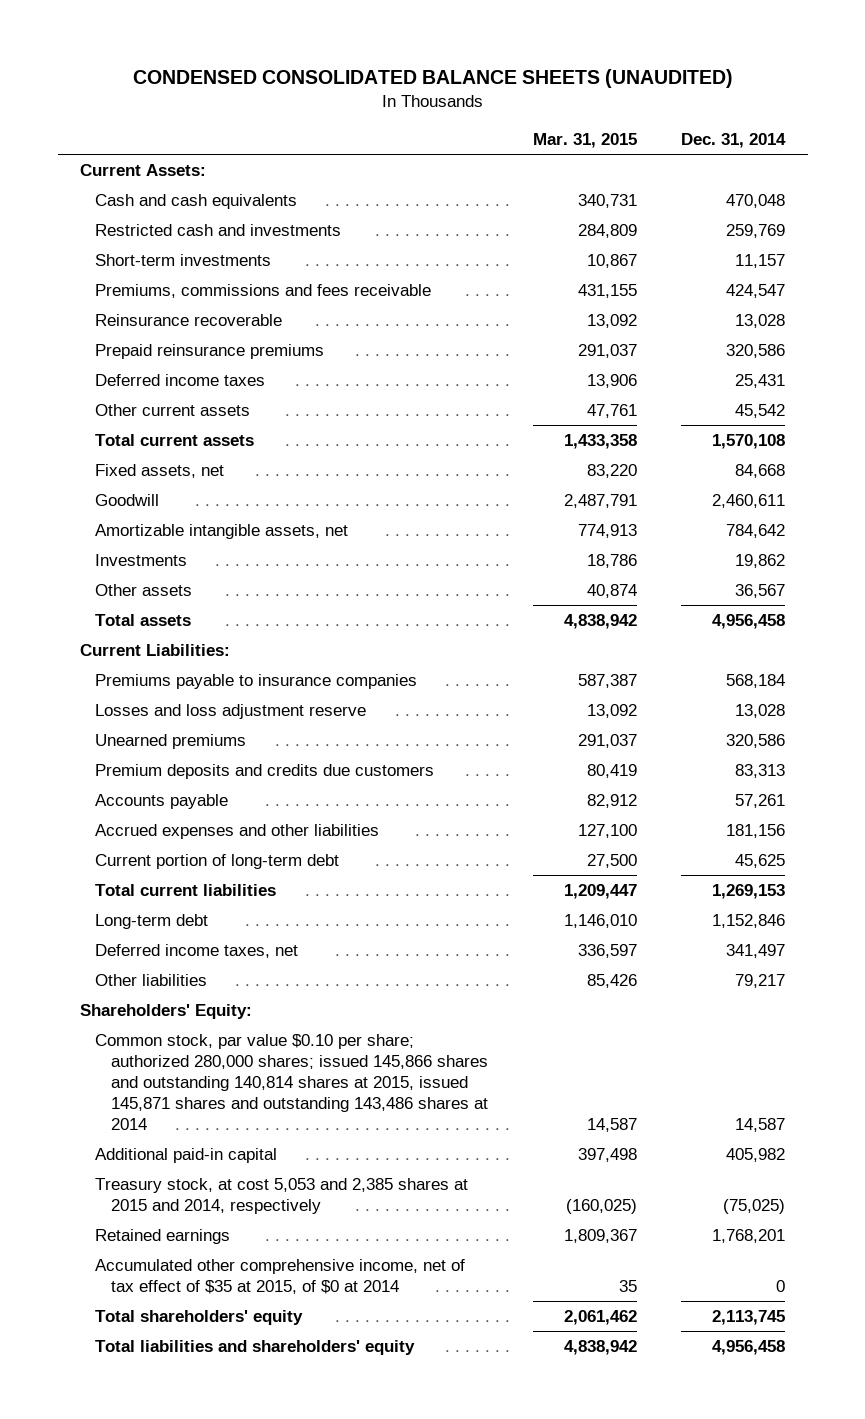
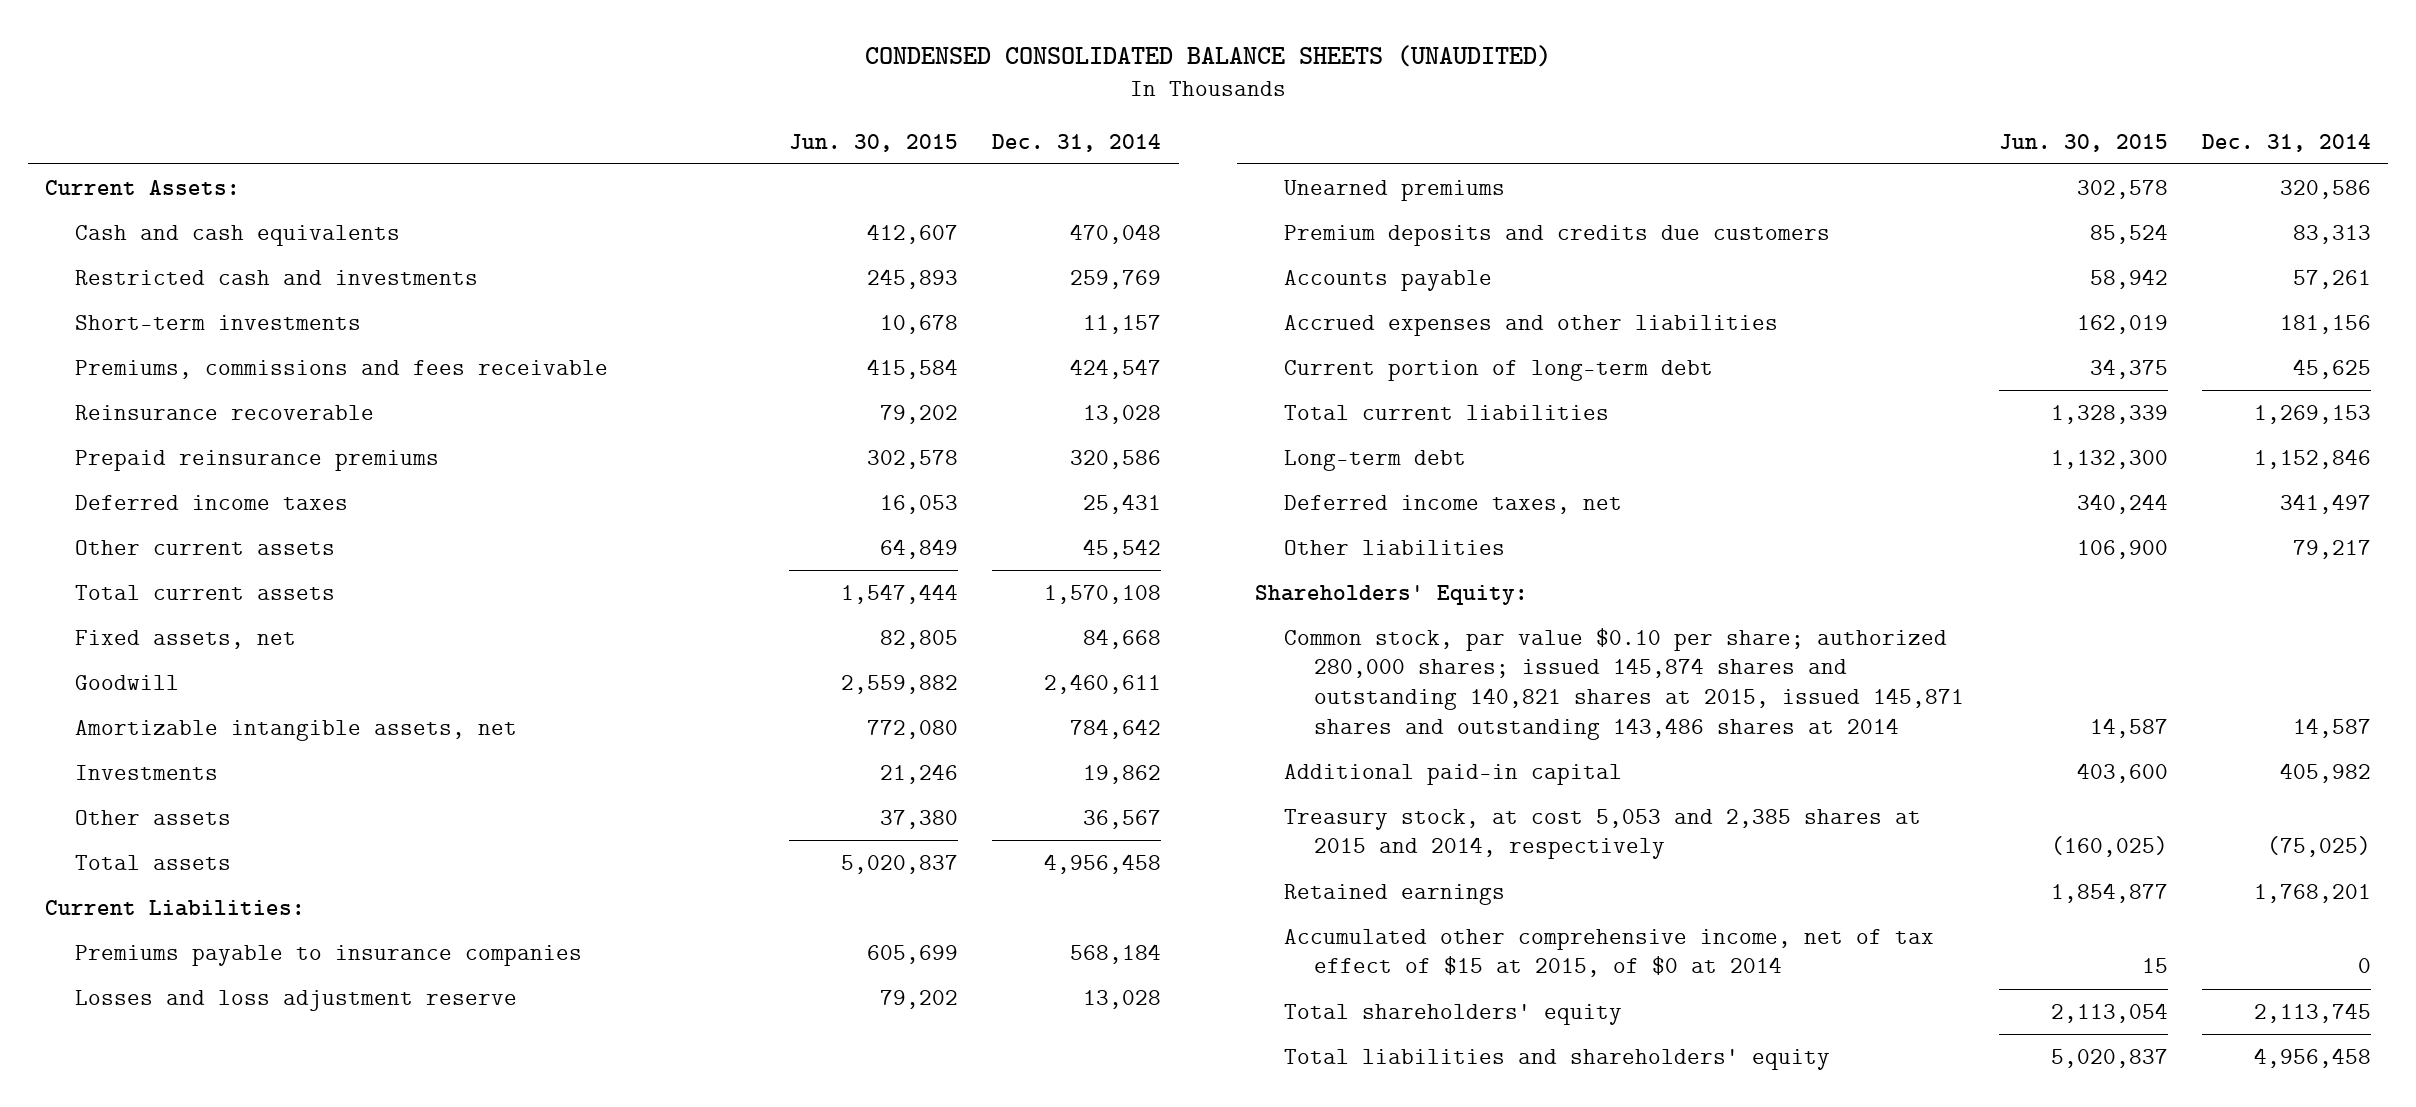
[532,132,637,148] Mar. 31, 2015 -> none
none -> [788,133,958,152] Jun. 30, 2015
[95,1033,488,1130] Common stock, par value $0.10 per share; authorized 280,000 shares; issued 145,866 shares and outstanding 140,814 shares at 2015, issued 145,871 shares and outstanding 143,486 shares at 2014 -> [1284,627,1964,740] Common stock, par value $0.10 per share; authorized 280,000 shares; issued 145,874 shares and outstanding 140,821 shares at 2015, issued 145,871 shares and outstanding 143,486 shares at 2014
[95,1258,466,1294] Accumulated other comprehensive income, net of tax effect of $35 at 2015, of $0 at 2014 -> [1284,928,1935,978] Accumulated other comprehensive income, net of tax effect of $15 at 2015, of $0 at 2014

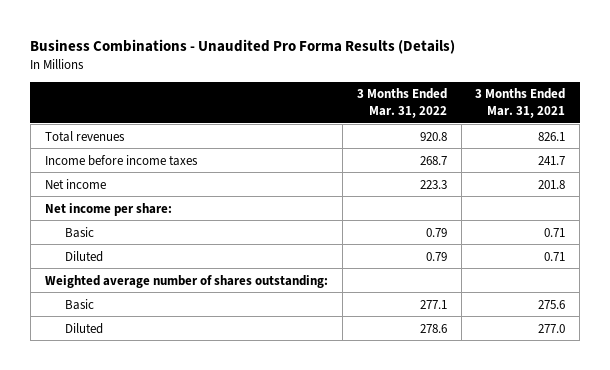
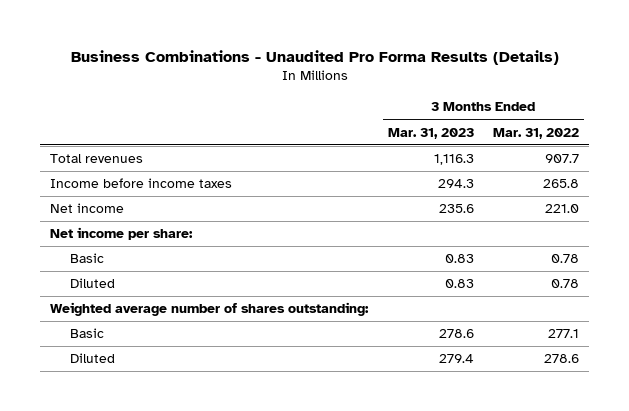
[475,88,566,118] 3 Months Ended Mar. 31, 2021 -> none
none -> [387,127,474,139] Mar. 31, 2023
[419,131,447,141] 920.8 -> [545,154,580,164] 907.7
[419,155,447,165] 268.7 -> [543,179,580,189] 265.8
[419,179,447,189] 223.3 -> [545,204,580,214] 221.0
[425,227,447,237] 0.79 -> [551,254,580,264] 0.78
[425,251,447,261] 0.79 -> [551,279,580,289] 0.78

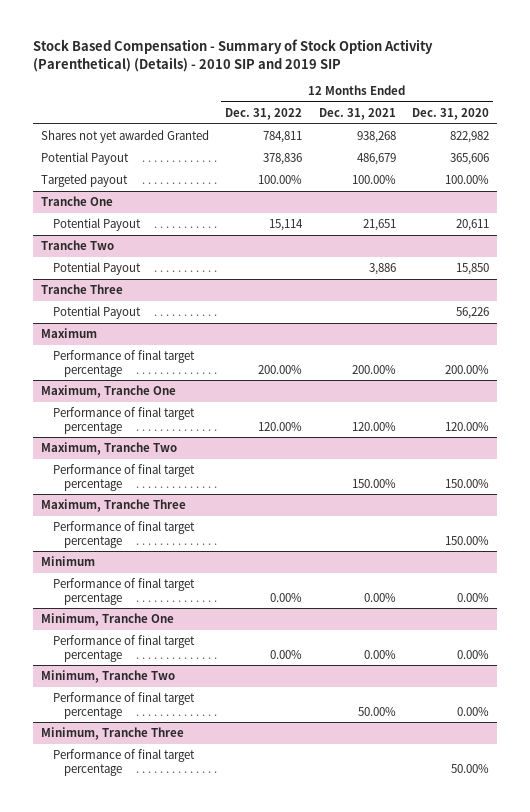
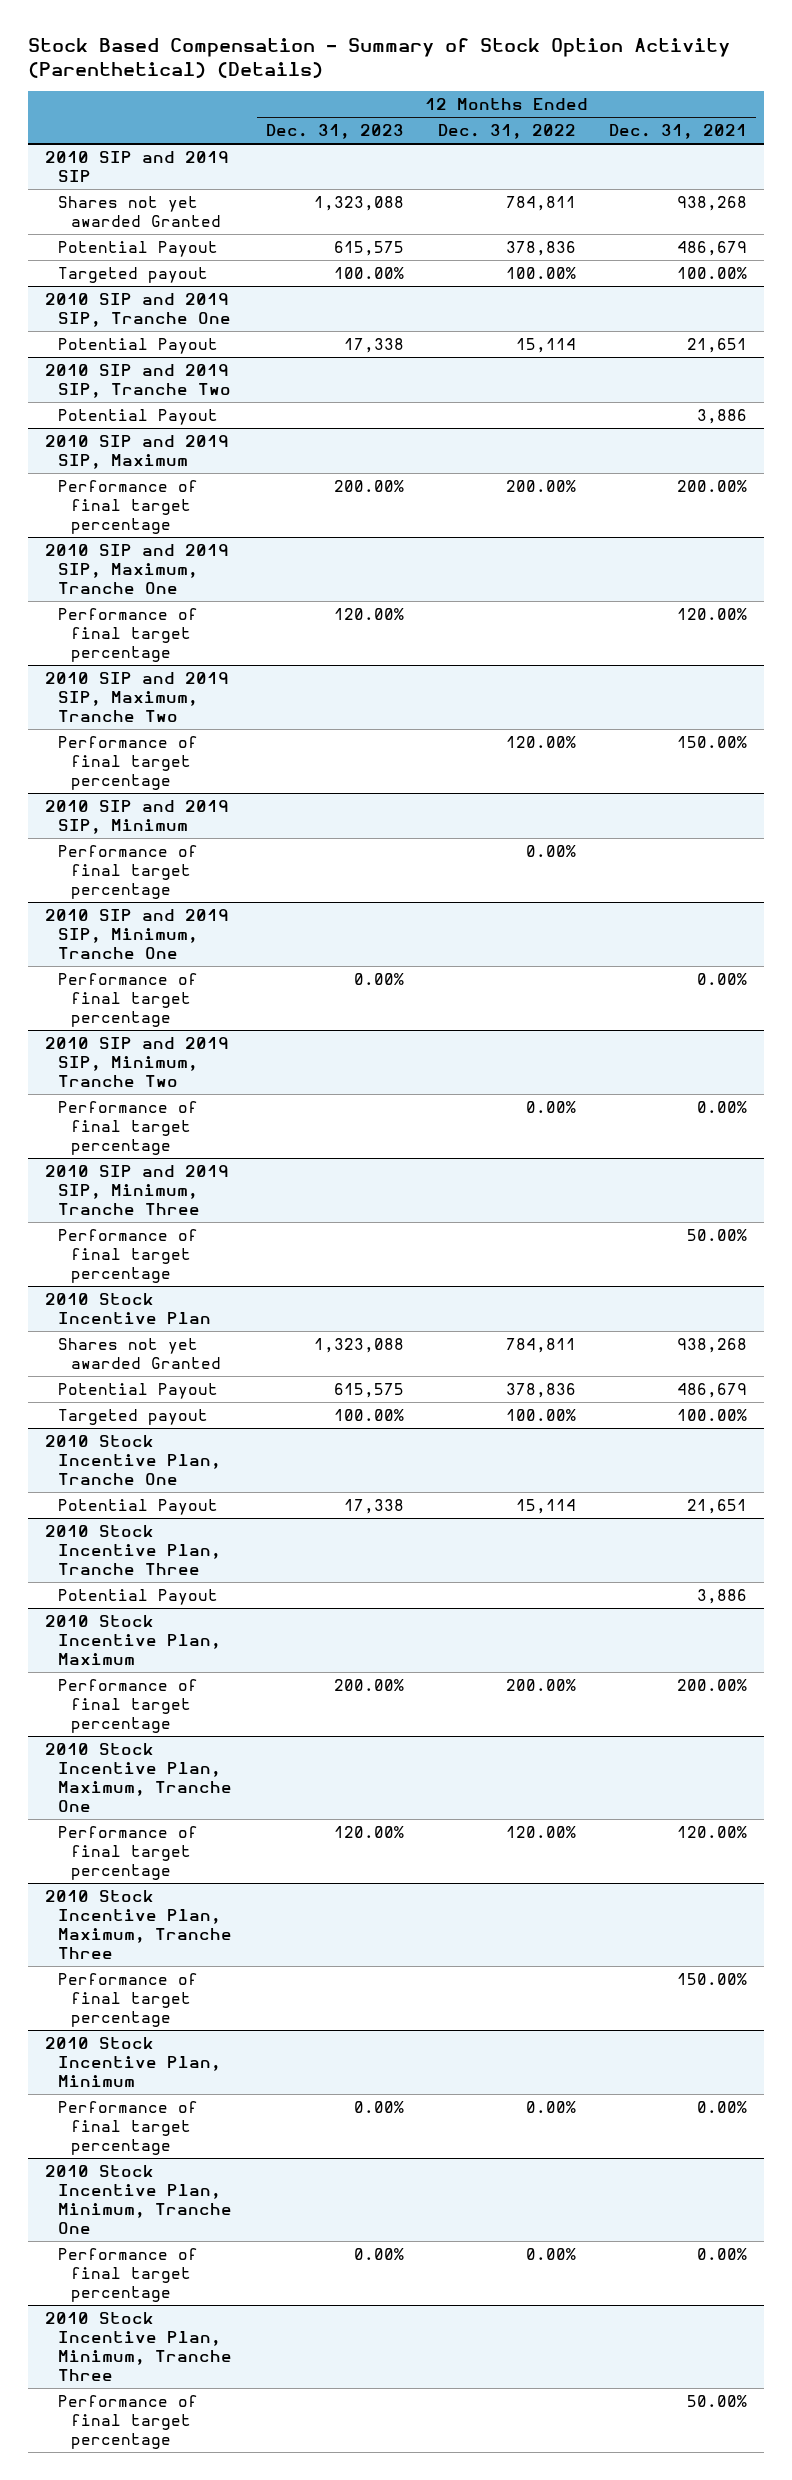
[32,38,433,72] Stock Based Compensation - Summary of Stock Option Activity (Parenthetical) (Details) - 2010 SIP and 2019 SIP -> [27,37,730,78] Stock Based Compensation - Summary of Stock Option Activity (Parenthetical) (Details)
[411,108,489,121] Dec. 31, 2020 -> none
none -> [265,124,404,140] Dec. 31, 2023
none -> [44,150,229,183] 2010 SIP and 2019 SIP
[41,196,114,207] Tranche One -> none
none -> [44,292,231,328] 2010 SIP and 2019 SIP, Tranche One
[41,240,115,251] Tranche Two -> none
none -> [44,363,231,399] 2010 SIP and 2019 SIP, Tranche Two
[41,284,124,295] Tranche Three -> none
[52,306,141,320] Potential Payout -> none
[41,328,98,339] Maximum -> none
none -> [44,434,229,470] 2010 SIP and 2019 SIP, Maximum
[41,385,177,399] Maximum, Tranche One -> none
none -> [44,543,229,595] 2010 SIP and 2019 SIP, Maximum, Tranche One
none -> [57,607,198,663] Performance of final target percentage
none -> [44,671,229,723] 2010 SIP and 2019 SIP, Maximum, Tranche Two
none -> [57,735,198,791] Performance of final target percentage
none -> [44,799,229,835] 2010 SIP and 2019 SIP, Minimum
none -> [57,844,198,900] Performance of final target percentage
none -> [44,908,229,960] 2010 SIP and 2019 SIP, Minimum, Tranche One
none -> [57,972,198,1028] Performance of final target percentage
none -> [44,1036,229,1088] 2010 SIP and 2019 SIP, Minimum, Tranche Two
none -> [57,1100,198,1156] Performance of final target percentage
none -> [44,1164,229,1216] 2010 SIP and 2019 SIP, Minimum, Tranche Three
none -> [57,1228,198,1284] Performance of final target percentage
none -> [44,1292,211,1325] 2010 Stock Incentive Plan
none -> [57,1337,221,1370] Shares not yet awarded Granted
none -> [57,1382,218,1399] Potential Payout
none -> [57,1408,208,1425] Targeted payout
none -> [44,1434,221,1486] 2010 Stock Incentive Plan, Tranche One
none -> [57,1498,218,1515] Potential Payout
none -> [44,1524,221,1576] 2010 Stock Incentive Plan, Tranche Three
none -> [57,1588,218,1605] Potential Payout
none -> [44,1614,221,1666] 2010 Stock Incentive Plan, Maximum
none -> [57,1678,198,1734] Performance of final target percentage
none -> [44,1742,232,1813] 2010 Stock Incentive Plan, Maximum, Tranche One
[41,442,178,456] Maximum, Tranche Two -> none
none -> [44,1889,232,1960] 2010 Stock Incentive Plan, Maximum, Tranche Three
[41,499,187,513] Maximum, Tranche Three -> none
[52,521,195,548] Performance of final target percentage -> none
[41,556,96,567] Minimum -> none
none -> [44,2036,221,2088] 2010 Stock Incentive Plan, Minimum
[41,613,175,627] Minimum, Tranche One -> none
none -> [44,2164,232,2235] 2010 Stock Incentive Plan, Minimum, Tranche One
[41,670,176,684] Minimum, Tranche Two -> none
none -> [44,2311,232,2382] 2010 Stock Incentive Plan, Minimum, Tranche Three
[41,727,185,741] Minimum, Tranche Three -> none
[52,749,195,776] Performance of final target percentage -> none

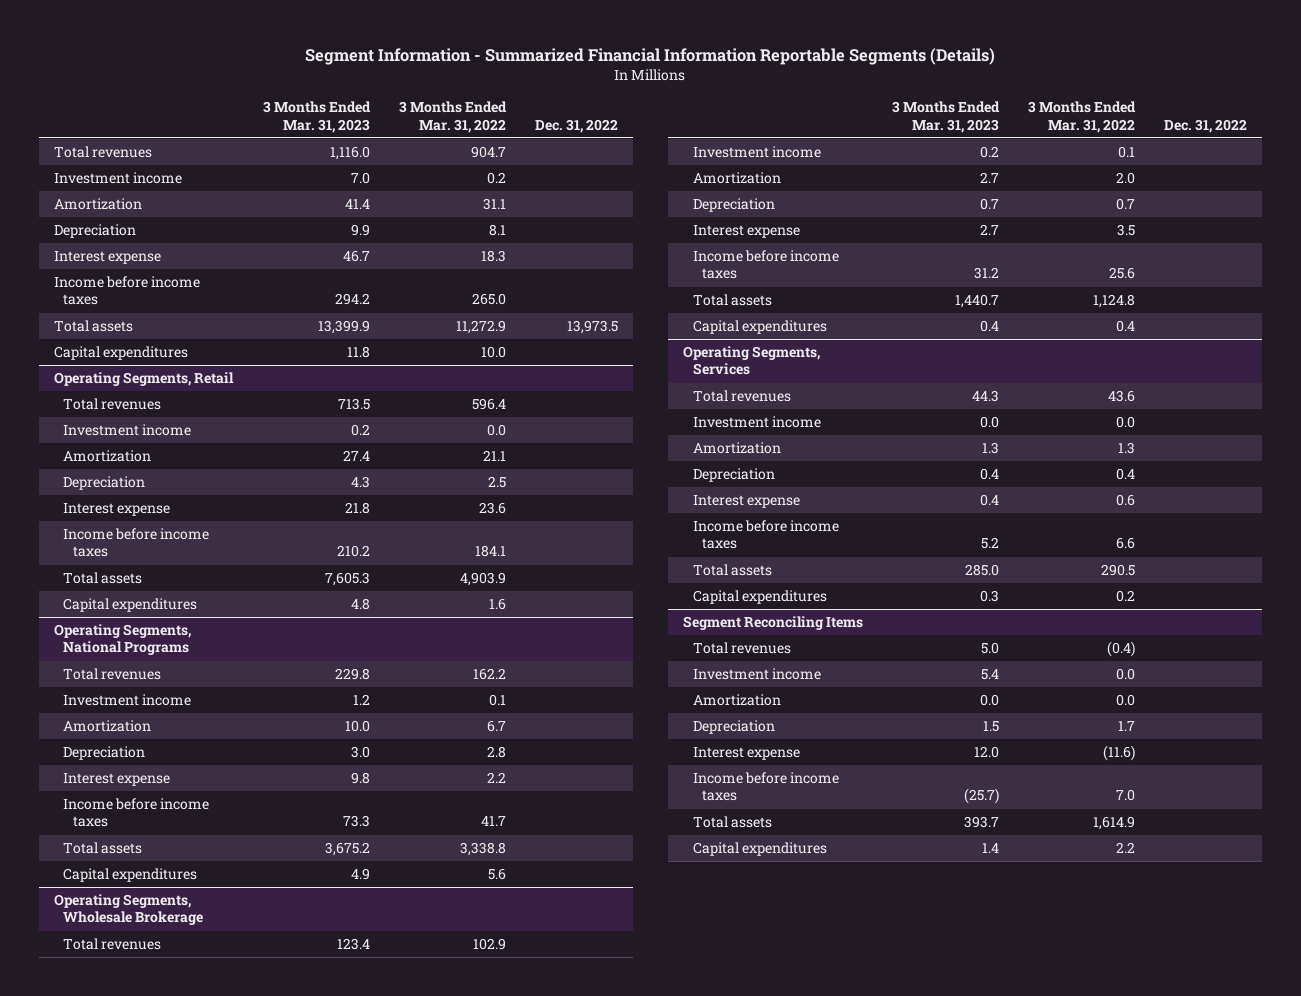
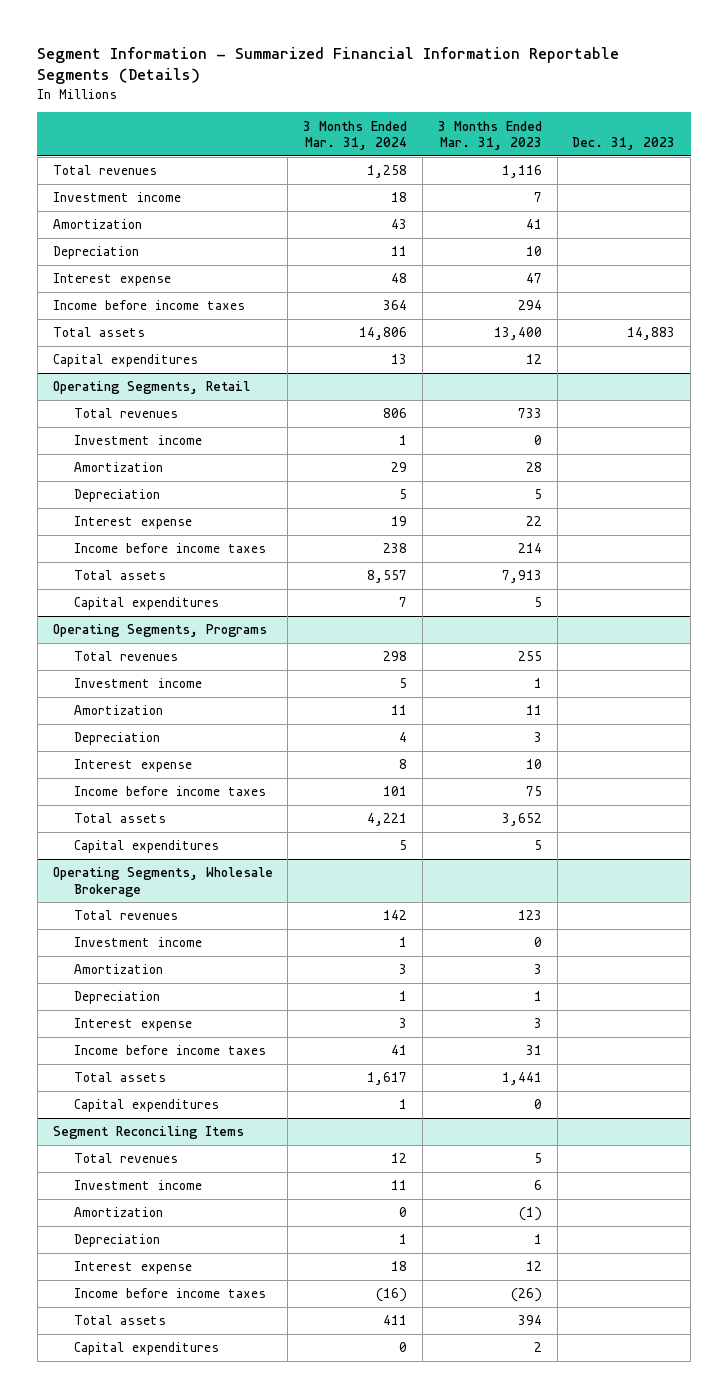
[398,101,507,133] 3 Months Ended Mar. 31, 2022 -> none
[535,118,619,133] Dec. 31, 2022 -> none
none -> [303,120,408,150] 3 Months Ended Mar. 31, 2024
none -> [572,136,676,150] Dec. 31, 2023
[329,146,370,161] 1,116.0 -> [501,165,542,179] 1,116
[350,172,370,185] 7.0 -> [533,192,542,203] 7
[344,199,370,210] 41.4 -> [525,219,542,230] 41
[350,224,370,237] 9.9 -> [525,246,542,257] 10
[342,250,370,263] 46.7 -> [525,273,542,284] 47
[334,293,370,306] 294.2 -> [517,300,542,311] 294
[317,320,370,335] 13,399.9 -> [493,327,542,341] 13,400
[346,346,370,359] 11.8 -> [525,354,542,365] 12
[337,398,370,411] 713.5 -> [517,408,542,419] 733
[350,424,370,437] 0.2 -> [533,435,542,446] 0
[342,450,370,462] 27.4 -> [525,462,542,473] 28
[350,476,370,489] 4.3 -> [533,489,542,500] 5
[344,502,370,515] 21.8 -> [525,516,542,527] 22
[336,545,370,558] 210.2 -> [517,543,542,554] 214
[324,572,370,587] 7,605.3 -> [501,570,542,584] 7,913
[350,598,370,611] 4.8 -> [533,597,542,608] 5
[53,624,191,656] Operating Segments, National Programs -> [52,624,267,638] Operating Segments, Programs
[334,668,370,681] 229.8 -> [517,651,542,662] 255
[352,694,370,706] 1.2 -> [533,678,542,689] 1
[344,720,370,733] 10.0 -> [525,705,542,716] 11
[350,746,370,759] 3.0 -> [533,732,542,743] 3
[350,772,370,785] 9.8 -> [525,759,542,770] 10
[342,815,370,828] 73.3 -> [525,786,542,797] 75
[324,842,370,857] 3,675.2 -> [501,813,542,827] 3,652
[350,868,370,881] 4.9 -> [533,840,542,851] 5
[682,346,820,376] Operating Segments, Services -> none
[692,390,791,403] Total revenues -> none
[692,416,821,429] Investment income -> none
[692,442,781,455] Amortization -> none
[692,468,775,483] Depreciation -> none
[692,495,800,509] Interest expense -> none
[692,520,839,550] Income before income taxes -> none
[692,564,772,577] Total assets -> none
[692,590,827,605] Capital expenditures -> none
[336,938,370,951] 123.4 -> [517,910,542,921] 123
[979,146,999,159] 0.2 -> [533,937,542,948] 0
[979,172,999,184] 2.7 -> [533,964,542,975] 3
[979,198,999,211] 0.7 -> [533,991,542,1002] 1
[979,224,999,236] 2.7 -> [533,1018,542,1029] 3
[973,267,999,280] 31.2 -> [525,1045,542,1056] 31
[954,294,999,309] 1,440.7 -> [501,1072,542,1086] 1,441
[979,320,999,333] 0.4 -> [533,1099,542,1110] 0
[980,642,999,655] 5.0 -> [533,1153,542,1164] 5
[980,669,999,681] 5.4 -> [533,1180,542,1191] 6
[979,694,999,707] 0.0 -> [518,1207,542,1222] (1)
[982,721,999,733] 1.5 -> [533,1234,542,1245] 1
[973,746,999,759] 12.0 -> [525,1261,542,1272] 12
[963,788,999,805] (25.7) -> [510,1288,542,1303] (26)
[963,816,999,829] 393.7 -> [517,1315,542,1326] 394
[981,843,999,854] 1.4 -> [533,1342,542,1353] 2

